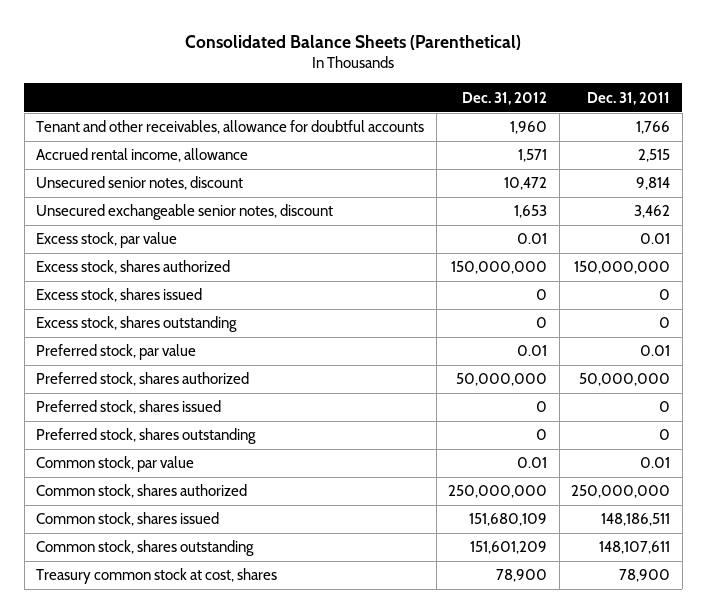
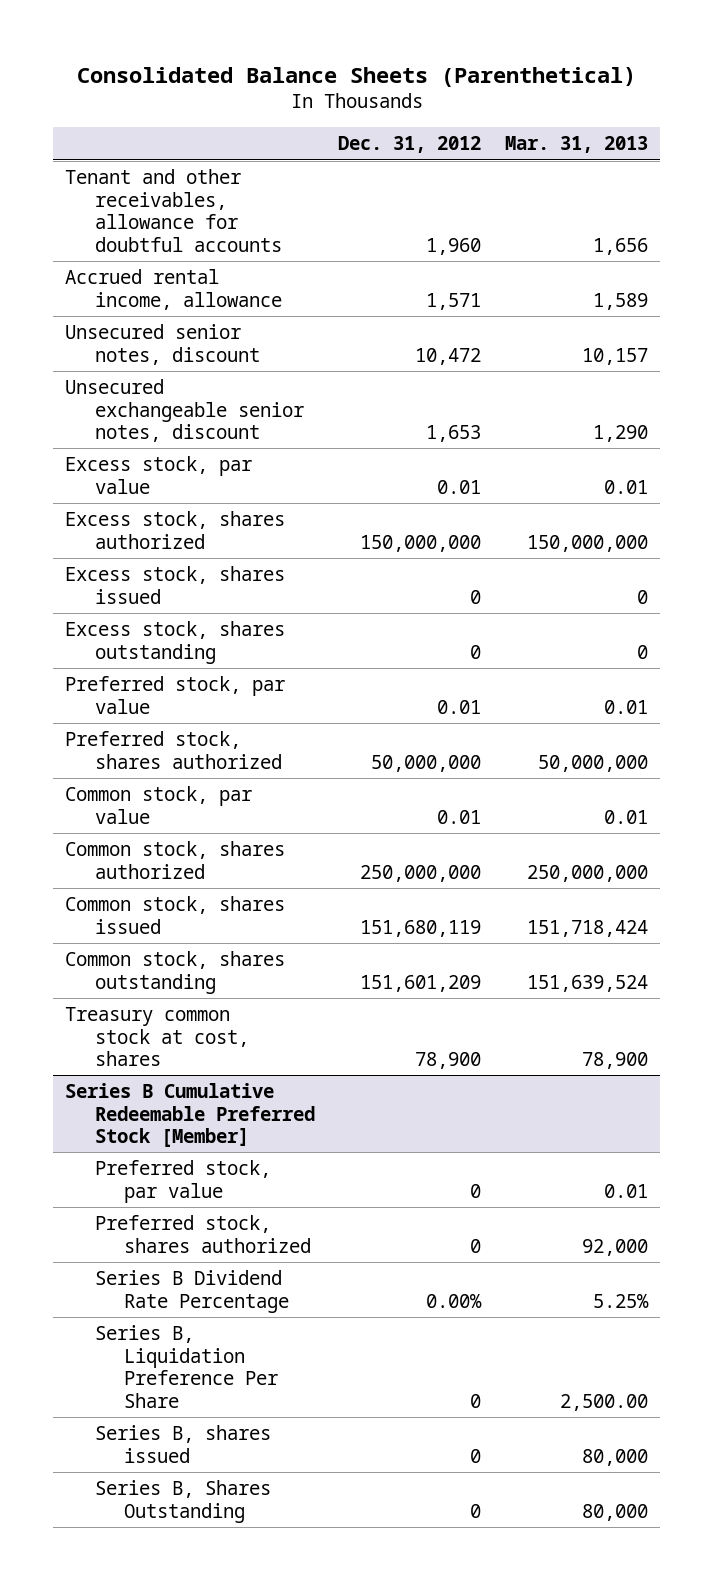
[587,91,671,105] Dec. 31, 2011 -> none
none -> [505,136,649,154] Mar. 31, 2013
[36,400,222,415] Preferred stock, shares issued -> none
[36,428,257,445] Preferred stock, shares outstanding -> none
[469,513,548,527] 151,680,109 -> [360,919,482,937] 151,680,119
none -> [65,1082,315,1148] Series B Cumulative Redeemable Preferred Stock [Member]
none -> [94,1159,271,1203] Preferred stock, par value
none -> [94,1214,311,1253] Preferred stock, shares authorized
none -> [94,1269,289,1313] Series B Dividend Rate Percentage
none -> [94,1324,278,1408] Series B, Liquidation Preference Per Share
none -> [94,1424,271,1463] Series B, shares issued
none -> [94,1479,271,1523] Series B, Shares Outstanding

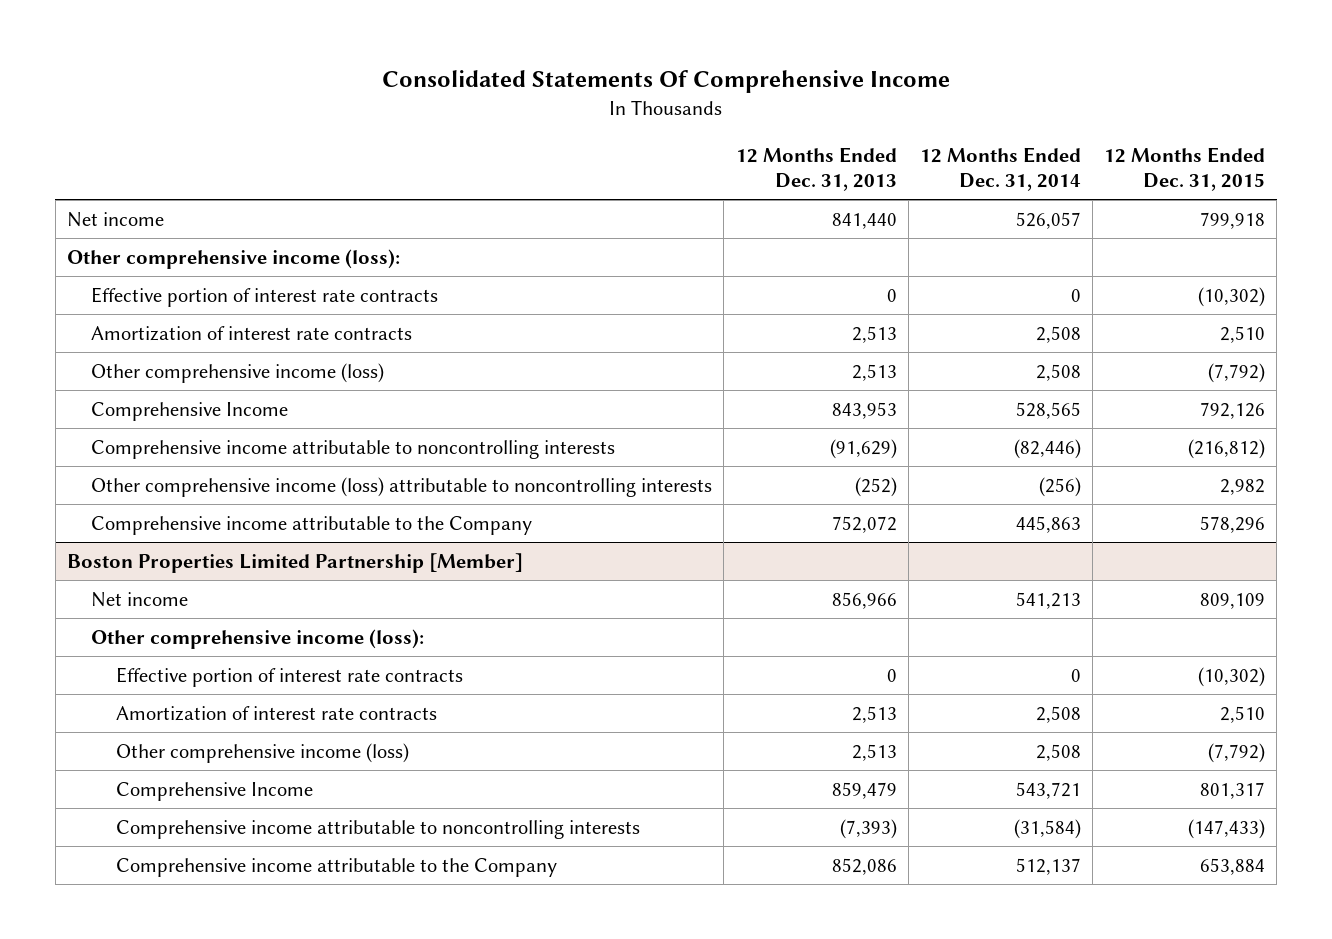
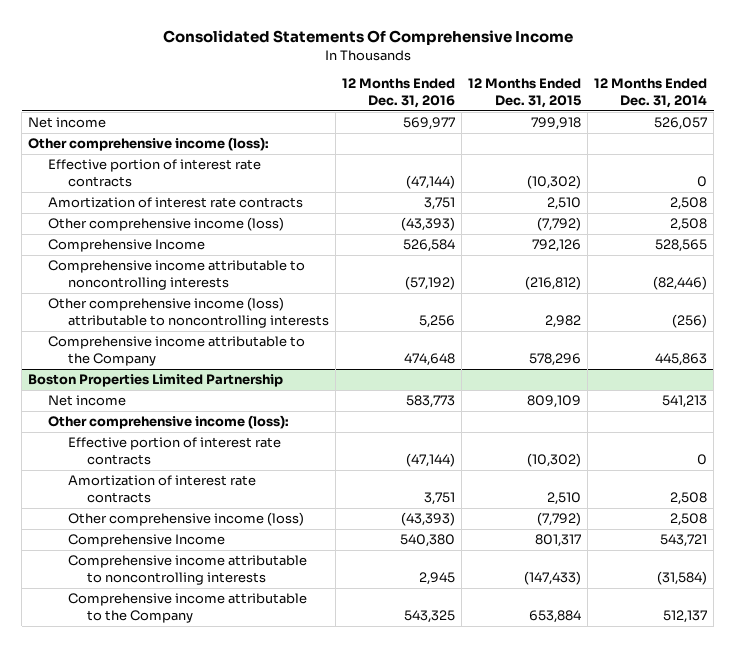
[735,146,897,192] 12 Months Ended Dec. 31, 2013 -> none
none -> [341,78,455,108] 12 Months Ended Dec. 31, 2016
[66,552,523,573] Boston Properties Limited Partnership [Member] -> [28,374,284,388] Boston Properties Limited Partnership

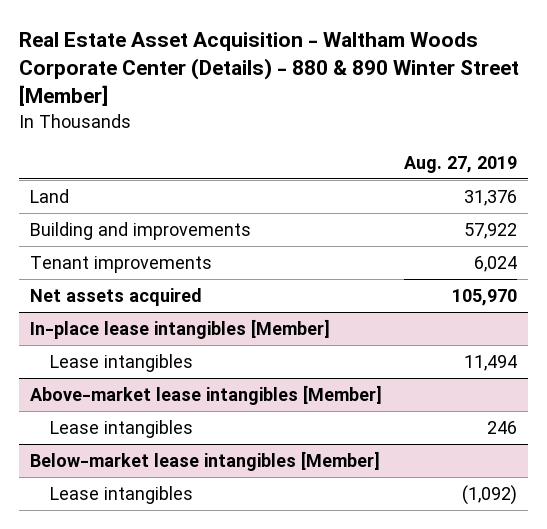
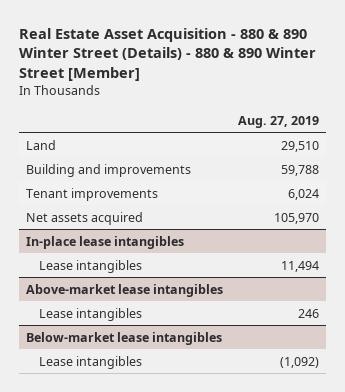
[18,31,519,107] Real Estate Asset Acquisition - Waltham Woods Corporate Center (Details) - 880 & 890 Winter Street [Member] -> [18,27,316,82] Real Estate Asset Acquisition - 880 & 890 Winter Street (Details) - 880 & 890 Winter Street [Member]
[464,189,518,206] 31,376 -> [280,140,319,152] 29,510
[464,222,518,239] 57,922 -> [280,164,319,176] 59,788
[29,318,330,339] In-place lease intangibles [Member] -> [26,235,185,249] In-place lease intangibles
[29,384,382,405] Above-market lease intangibles [Member] -> [26,283,224,297] Above-market lease intangibles
[29,450,380,471] Below-market lease intangibles [Member] -> [26,331,223,345] Below-market lease intangibles

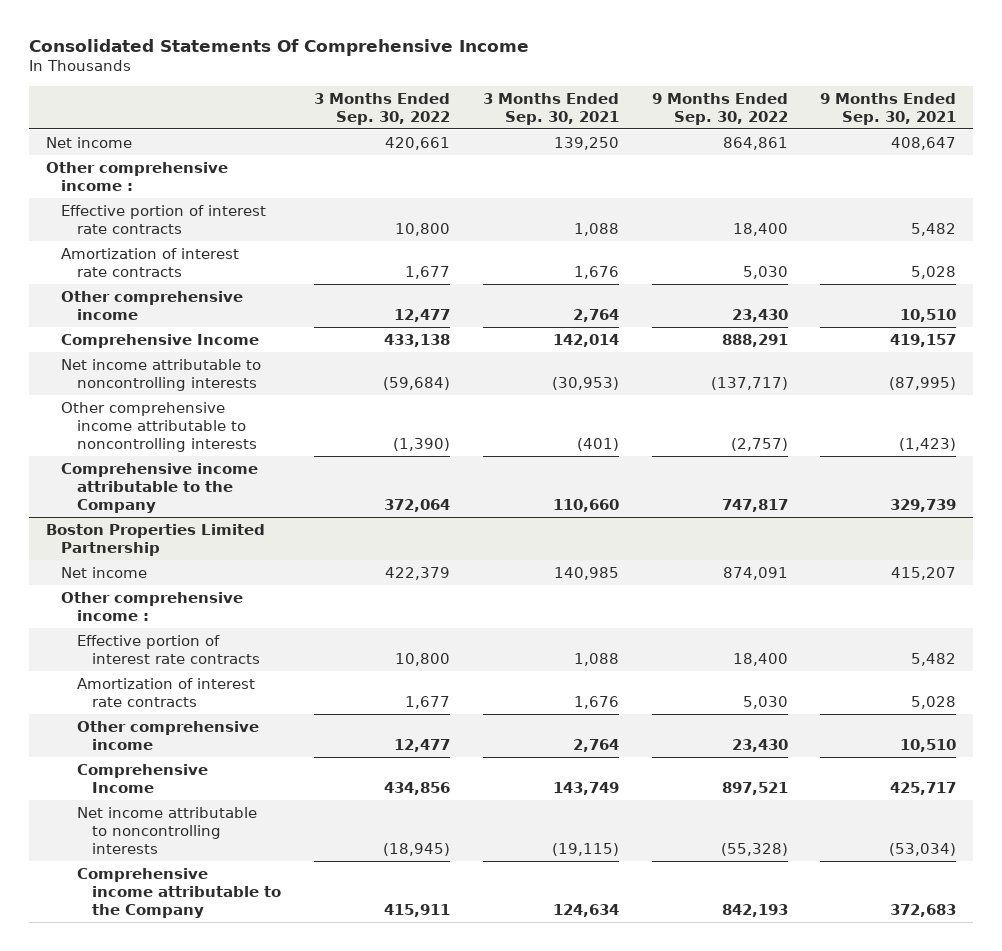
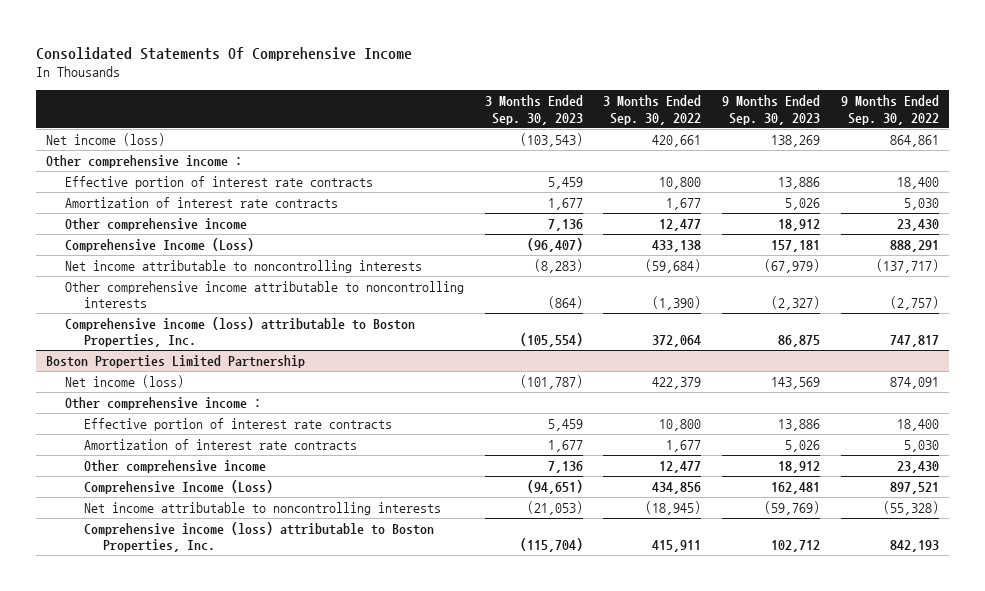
[482,92,619,125] 3 Months Ended Sep. 30, 2021 -> none
[820,92,957,125] 9 Months Ended Sep. 30, 2021 -> none
none -> [484,95,583,125] 3 Months Ended Sep. 30, 2023
none -> [722,95,821,125] 9 Months Ended Sep. 30, 2023
[45,136,132,148] Net income -> [46,132,166,146] Net income (loss)
[61,333,260,348] Comprehensive Income -> [65,237,255,252] Comprehensive Income (Loss)
[61,462,259,513] Comprehensive income attributable to the Company -> [65,316,416,348] Comprehensive income (loss) attributable to Boston Properties, Inc.
[61,566,148,578] Net income -> [65,374,185,388] Net income (loss)
[76,763,208,793] Comprehensive Income -> [84,479,274,494] Comprehensive Income (Loss)
[76,867,282,918] Comprehensive income attributable to the Company -> [84,521,435,553] Comprehensive income (loss) attributable to Boston Properties, Inc.

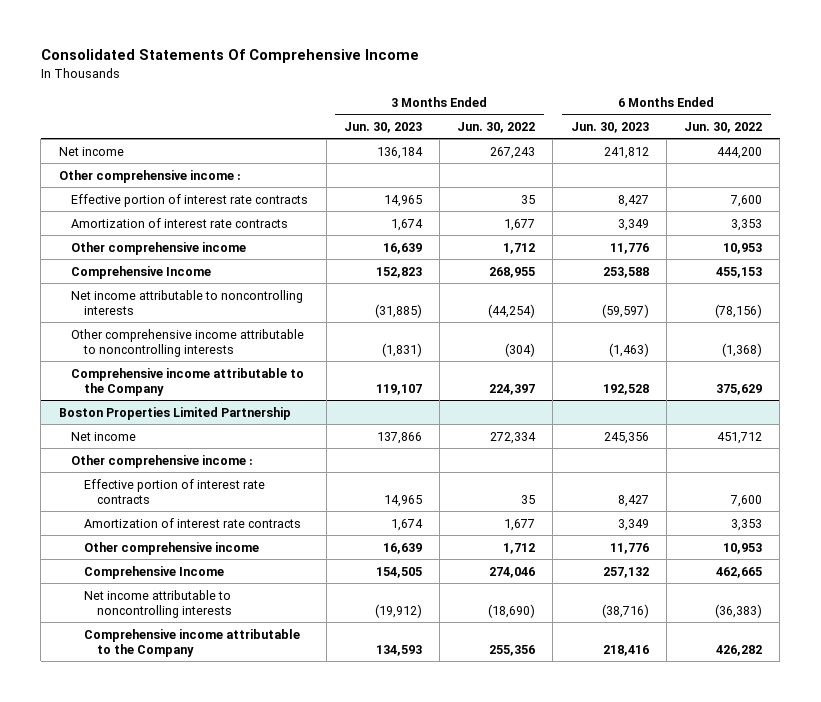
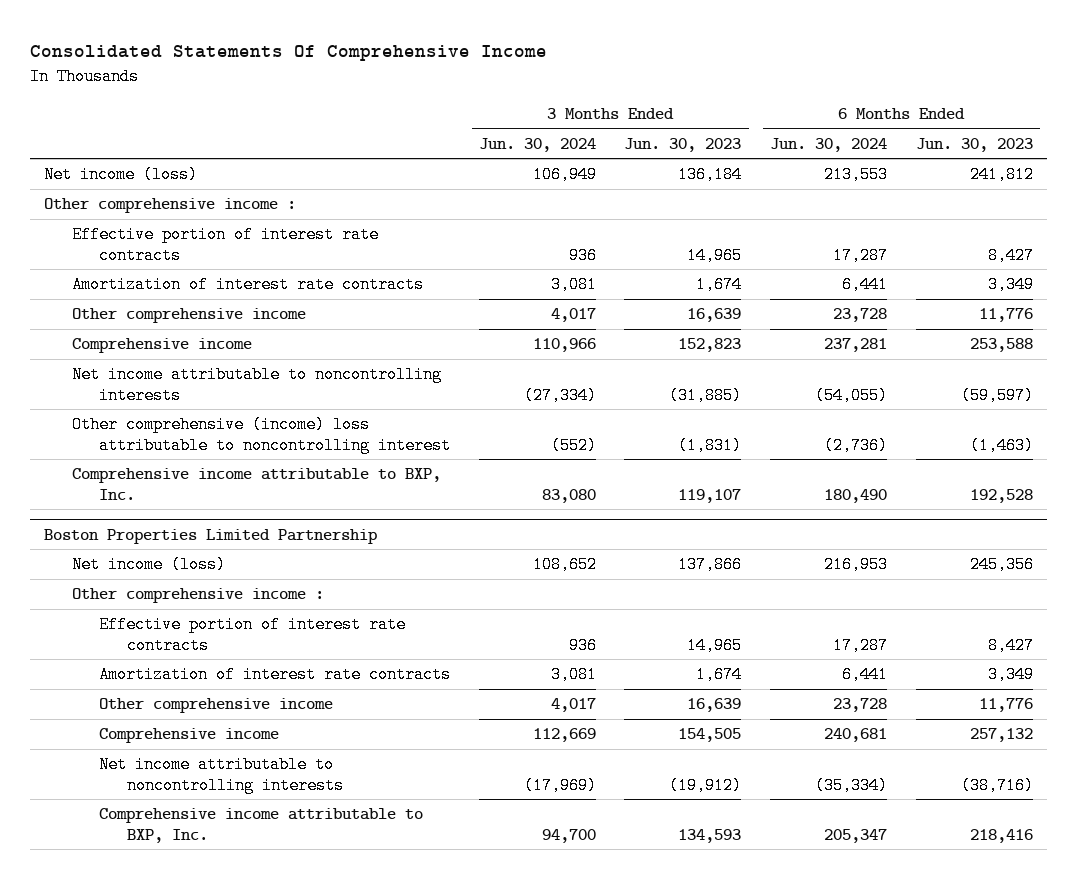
[457,121,536,133] Jun. 30, 2022 -> none
[684,121,763,133] Jun. 30, 2022 -> none
none -> [478,137,596,152] Jun. 30, 2024
none -> [770,137,888,152] Jun. 30, 2024
[58,146,124,156] Net income -> [44,166,199,184] Net income (loss)
[71,265,212,279] Comprehensive Income -> [71,338,252,354] Comprehensive income
[71,328,305,357] Other comprehensive income attributable to noncontrolling interests -> [71,416,452,454] Other comprehensive (income) loss attributable to noncontrolling interest
[71,367,305,396] Comprehensive income attributable to the Company -> [71,468,441,500] Comprehensive income attributable to BXP, Inc.
[71,431,137,441] Net income -> [71,556,226,574] Net income (loss)
[83,565,224,579] Comprehensive Income -> [99,728,280,744] Comprehensive income
[83,628,300,657] Comprehensive income attributable to the Company -> [99,808,424,843] Comprehensive income attributable to BXP, Inc.

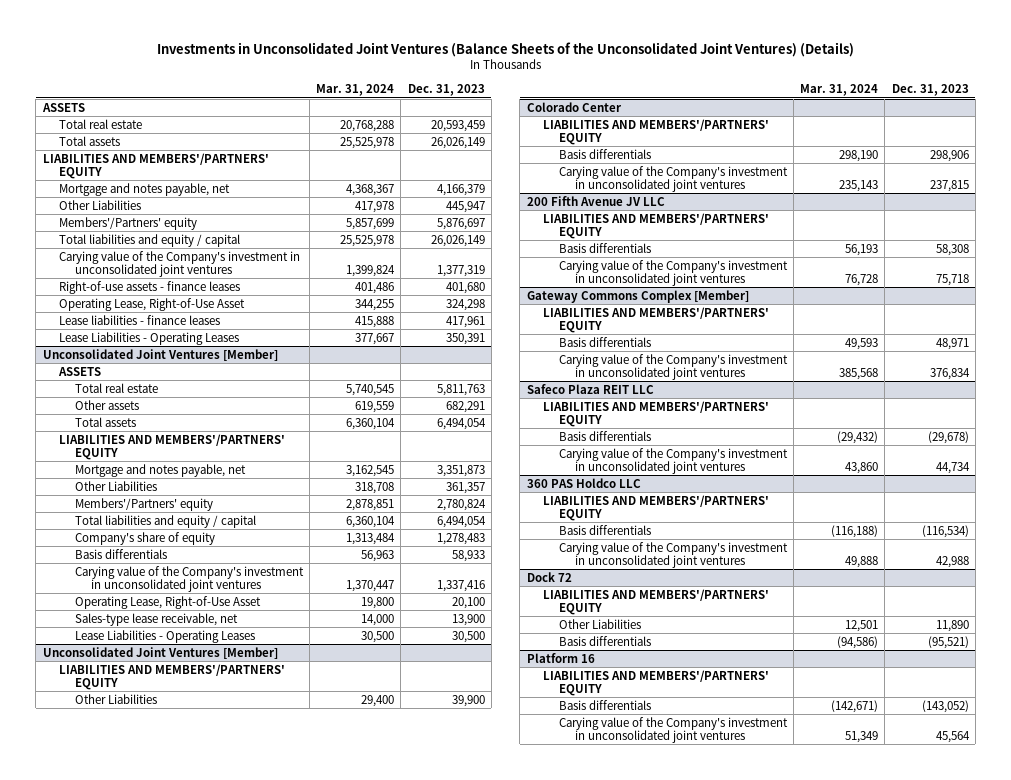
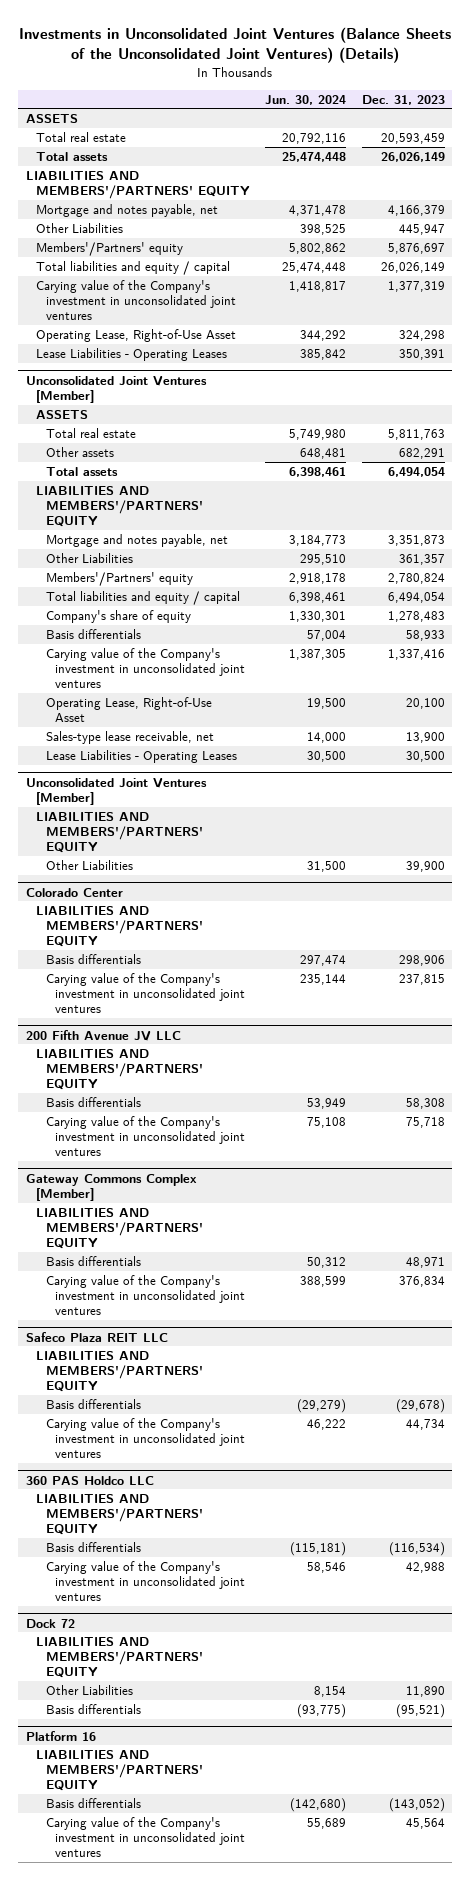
[316,84,395,97] Mar. 31, 2024 -> none
none -> [265,94,347,105] Jun. 30, 2024
[58,280,240,294] Right-of-use assets - finance leases -> none
[58,314,220,325] Lease liabilities - finance leases -> none

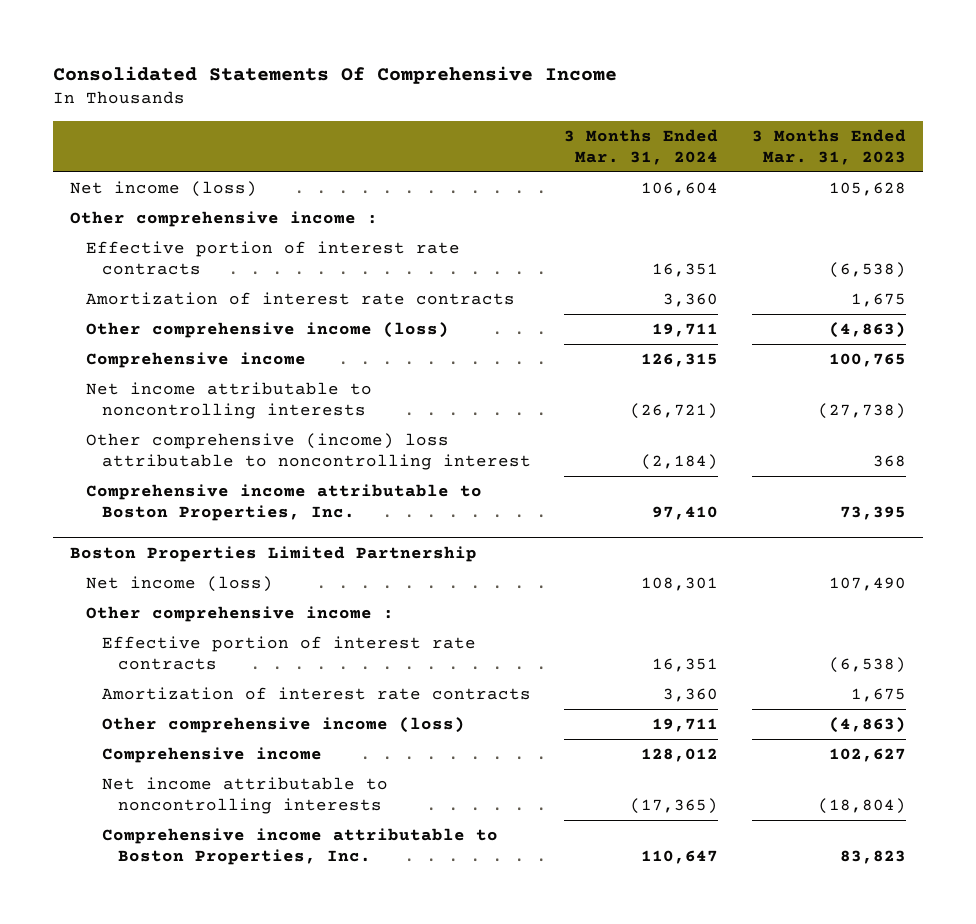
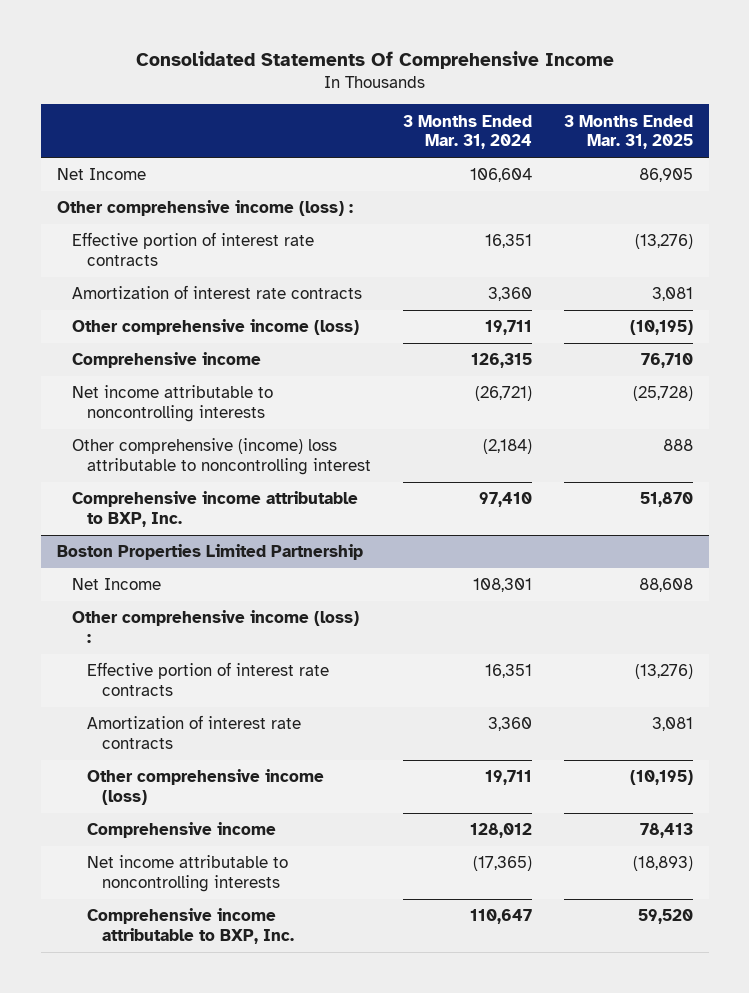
[751,128,906,166] 3 Months Ended Mar. 31, 2023 -> none
none -> [563,114,693,150] 3 Months Ended Mar. 31, 2025
[69,181,257,198] Net income (loss) -> [56,168,146,181] Net Income
[69,211,378,228] Other comprehensive income : -> [56,200,353,217] Other comprehensive income (loss) :
[85,484,482,522] Comprehensive income attributable to Boston Properties, Inc. -> [71,491,358,527] Comprehensive income attributable to BXP, Inc.
[85,576,273,593] Net income (loss) -> [71,578,161,591] Net Income
[85,606,394,623] Other comprehensive income : -> [71,610,359,643] Other comprehensive income (loss) :
[101,828,498,866] Comprehensive income attributable to Boston Properties, Inc. -> [86,908,295,944] Comprehensive income attributable to BXP, Inc.

